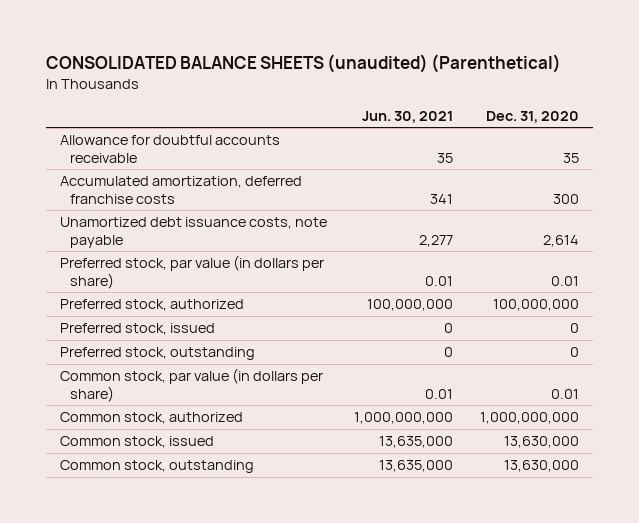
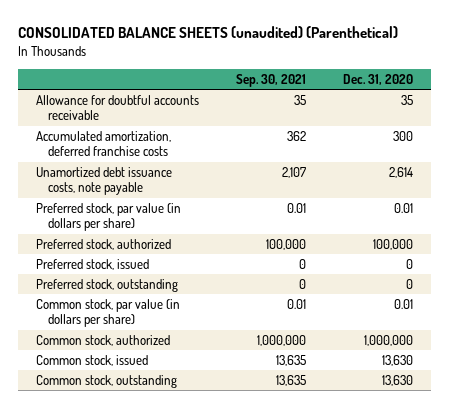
[361,110,453,123] Jun. 30, 2021 -> none
none -> [235,74,306,88] Sep. 30, 2021
[493,299,580,312] 100,000,000 -> [372,238,413,250] 100,000
[480,412,580,425] 1,000,000,000 -> [363,334,413,346] 1,000,000
[504,436,580,449] 13,630,000 -> [381,354,413,366] 13,630
[504,460,580,473] 13,630,000 -> [381,374,413,386] 13,630

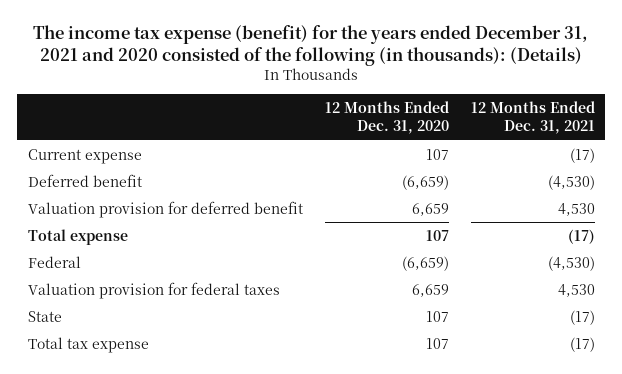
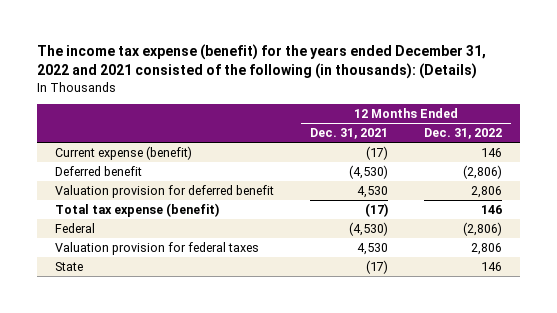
[33,24,589,66] The income tax expense (benefit) for the years ended December 31, 2021 and 2020 consisted of the following (in thousands): (Details) -> [37,44,487,80] The income tax expense (benefit) for the years ended December 31, 2022 and 2021 consisted of the following (in thousands): (Details)
[324,100,449,135] 12 Months Ended Dec. 31, 2020 -> none
none -> [423,128,502,140] Dec. 31, 2022
[27,148,142,164] Current expense -> [55,145,193,160] Current expense (benefit)
[27,228,128,245] Total expense -> [55,202,220,217] Total tax expense (benefit)
[27,336,149,353] Total tax expense -> none

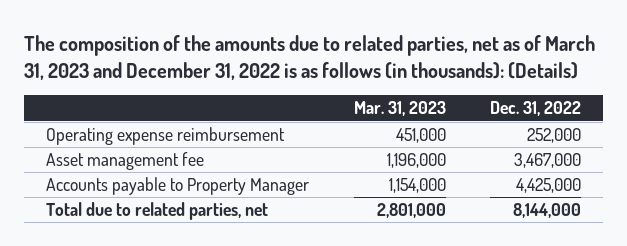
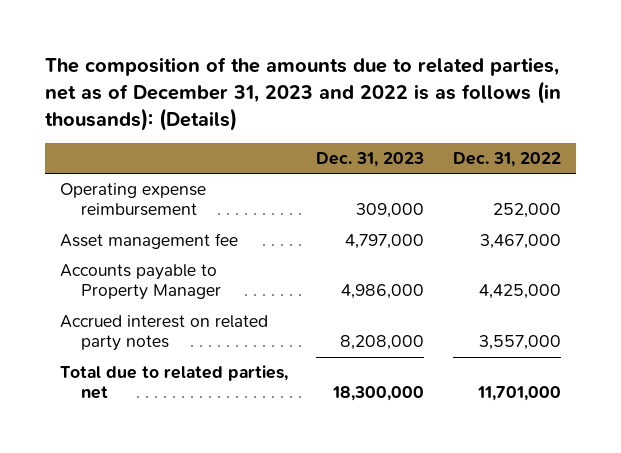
[24,35,596,80] The composition of the amounts due to related parties, net as of March 31, 2023 and December 31, 2022 is as follows (in thousands): (Details) -> [45,57,562,131] The composition of the amounts due to related parties, net as of December 31, 2023 and 2022 is as follows (in thousands): (Details)
[353,101,446,117] Mar. 31, 2023 -> none
none -> [316,151,425,167] Dec. 31, 2023
none -> [59,315,268,352] Accrued interest on related party notes
[512,203,581,219] 8,144,000 -> [477,386,562,402] 11,701,000

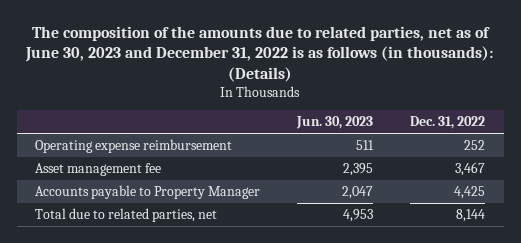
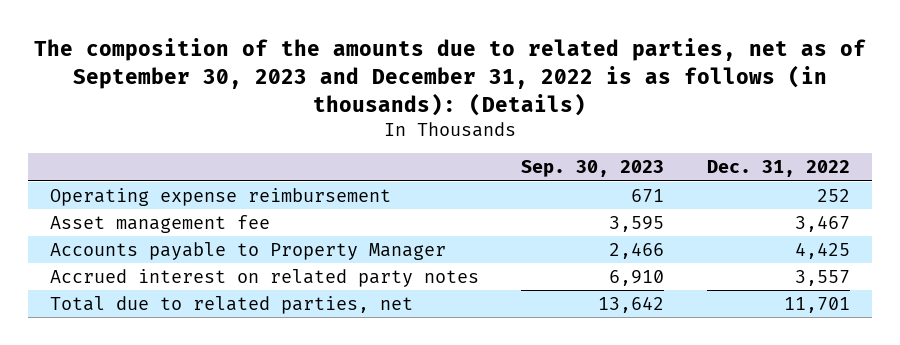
[25,25,494,83] The composition of the amounts due to related parties, net as of June 30, 2023 and December 31, 2022 is as follows (in thousands): (Details) -> [33,38,866,116] The composition of the amounts due to related parties, net as of September 30, 2023 and December 31, 2022 is as follows (in thousands): (Details)
[296,116,374,130] Jun. 30, 2023 -> none
none -> [521,160,665,178] Sep. 30, 2023
none -> [49,268,479,287] Accrued interest on related party notes
[456,209,486,223] 8,144 -> [784,296,851,313] 11,701

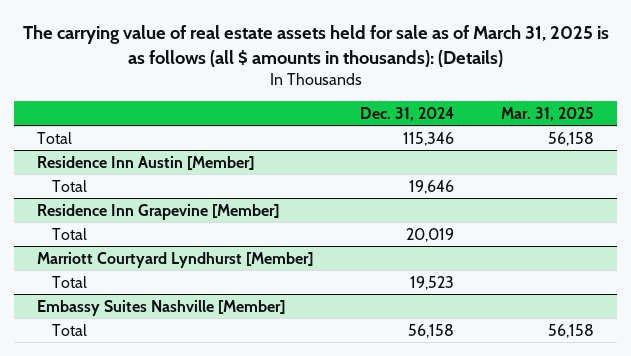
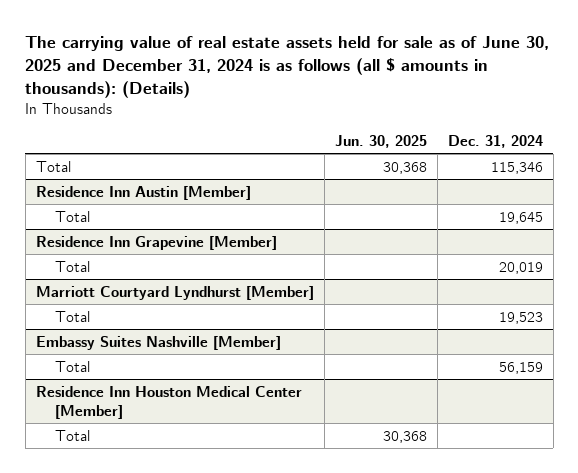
[22,24,609,67] The carrying value of real estate assets held for sale as of March 31, 2025 is as follows (all $ amounts in thousands): (Details) -> [25,36,550,98] The carrying value of real estate assets held for sale as of June 30, 2025 and December 31, 2024 is as follows (all $ amounts in thousands): (Details)
[500,107,594,122] Mar. 31, 2025 -> none
none -> [334,134,427,148] Jun. 30, 2025
[409,179,455,194] 19,646 -> [498,211,543,224] 19,645
[408,323,455,338] 56,158 -> [498,361,543,374] 56,159
none -> [35,385,302,419] Residence Inn Houston Medical Center [Member]
none -> [54,429,90,441] Total

